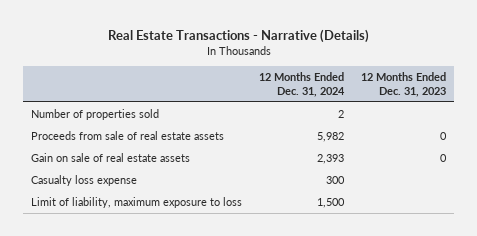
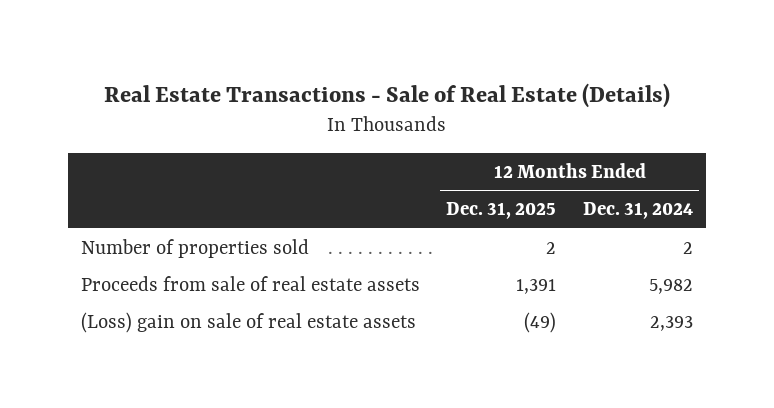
[107,28,369,43] Real Estate Transactions - Narrative (Details) -> [103,82,670,108] Real Estate Transactions - Sale of Real Estate (Details)
[360,71,446,97] 12 Months Ended Dec. 31, 2023 -> none
none -> [446,202,557,220] Dec. 31, 2025
[31,174,138,186] Casualty loss expense -> none
[31,196,243,208] Limit of liability, maximum exposure to loss -> none
[31,152,191,162] Gain on sale of real estate assets -> [80,311,416,333] (Loss) gain on sale of real estate assets

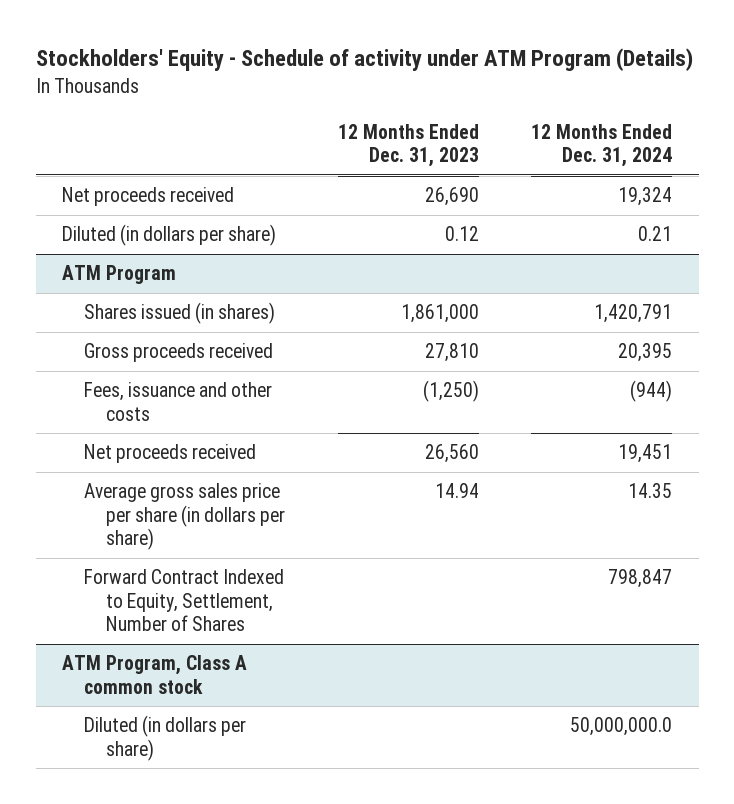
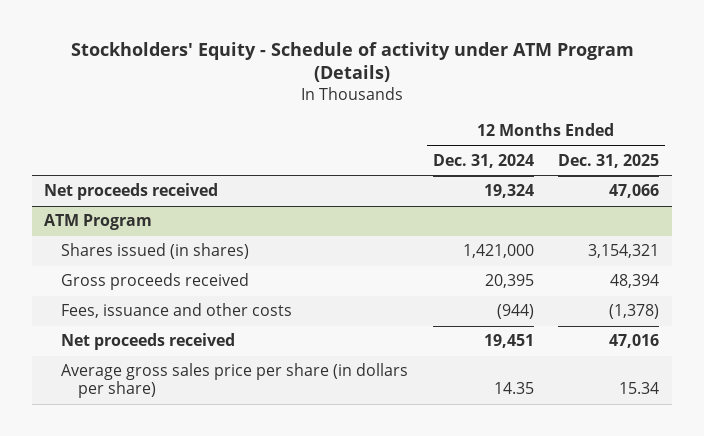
[337,123,479,168] 12 Months Ended Dec. 31, 2023 -> none
none -> [558,153,660,168] Dec. 31, 2025
[62,224,277,247] Diluted (in dollars per share) -> none
[594,304,673,324] 1,420,791 -> [462,244,534,259] 1,421,000
[84,569,285,632] Forward Contract Indexed to Equity, Settlement, Number of Shares -> none
[62,655,248,694] ATM Program, Class A common stock -> none
[84,715,247,761] Diluted (in dollars per share) -> none

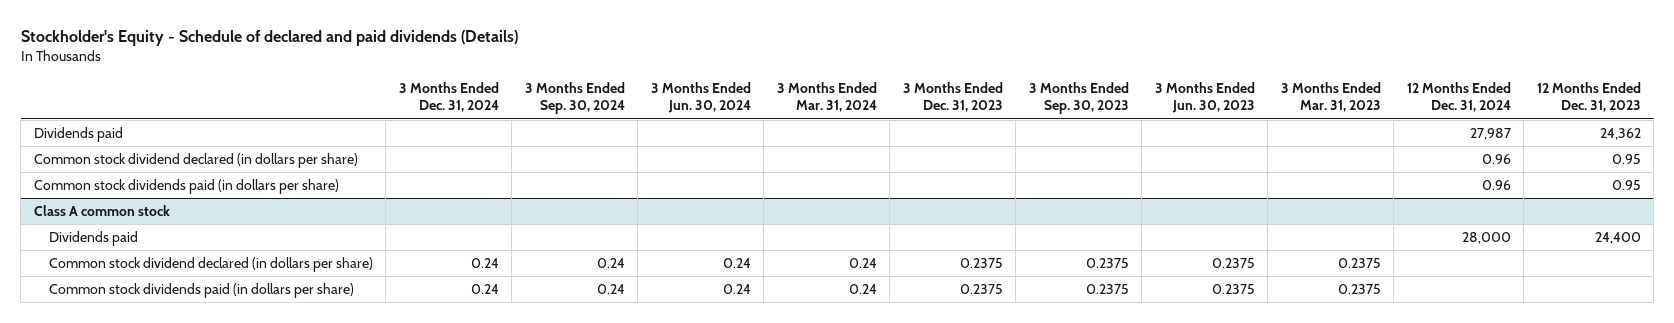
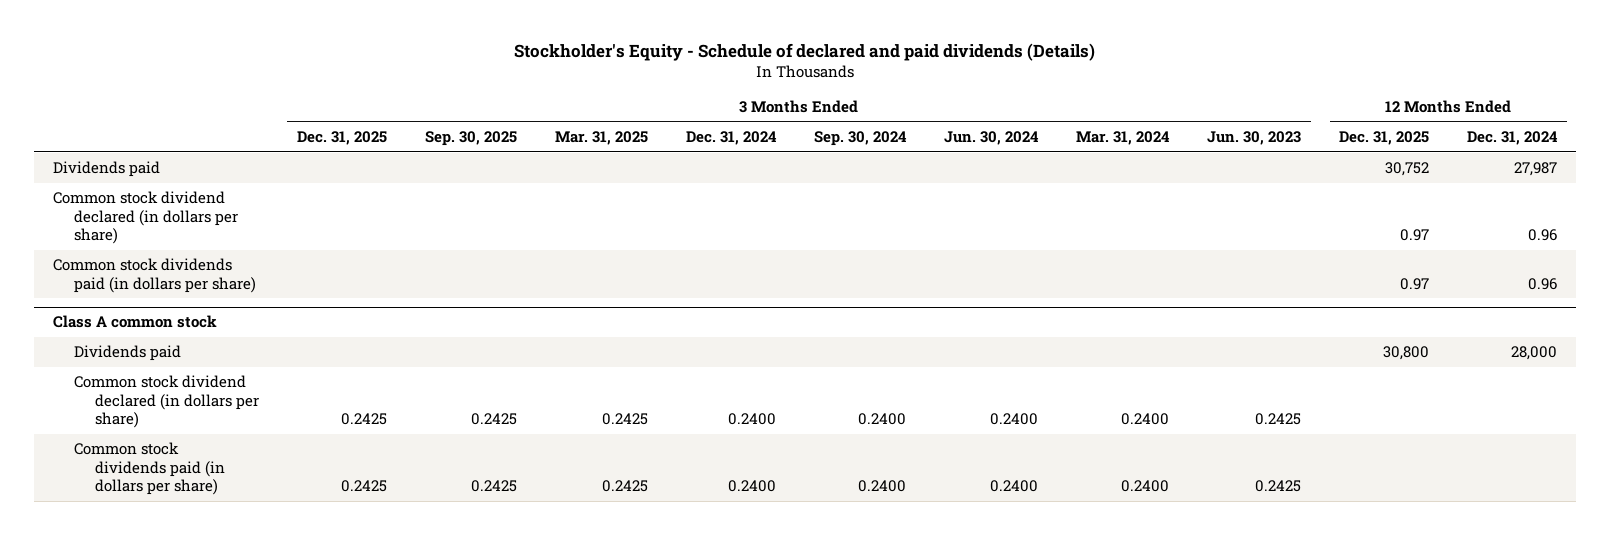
[902,81,1003,113] 3 Months Ended Dec. 31, 2023 -> none
[1028,81,1129,115] 3 Months Ended Sep. 30, 2023 -> none
[1280,81,1381,113] 3 Months Ended Mar. 31, 2023 -> none
[1536,81,1641,113] 12 Months Ended Dec. 31, 2023 -> none
none -> [296,131,387,146] Dec. 31, 2025
none -> [424,131,517,147] Sep. 30, 2025
none -> [555,131,649,146] Mar. 31, 2025
none -> [1339,131,1430,146] Dec. 31, 2025
[470,258,499,269] 0.24 -> [728,413,777,426] 0.2400
[596,258,625,269] 0.24 -> [858,413,907,426] 0.2400
[722,258,751,269] 0.24 -> [990,413,1039,426] 0.2400
[848,258,877,269] 0.24 -> [1121,413,1170,426] 0.2400
[1211,258,1255,269] 0.2375 -> [1255,413,1302,426] 0.2425
[470,284,499,295] 0.24 -> [728,480,777,493] 0.2400
[596,284,625,295] 0.24 -> [858,480,907,493] 0.2400
[722,284,751,295] 0.24 -> [990,480,1039,493] 0.2400
[848,284,877,295] 0.24 -> [1121,480,1170,493] 0.2400
[1211,284,1255,295] 0.2375 -> [1255,480,1302,493] 0.2425

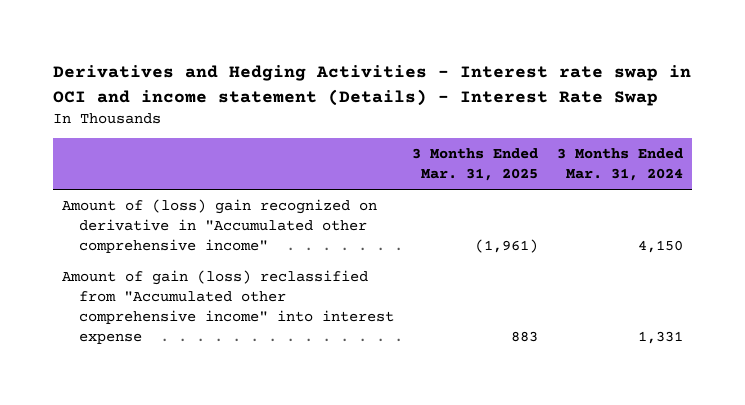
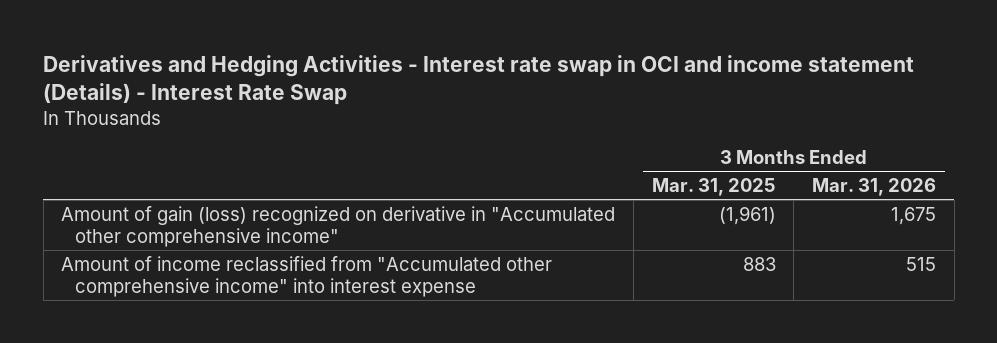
[556,148,683,182] 3 Months Ended Mar. 31, 2024 -> none
none -> [812,177,937,196] Mar. 31, 2026
[62,198,378,254] Amount of (loss) gain recognized on derivative in "Accumulated other comprehensive income" -> [61,205,616,247] Amount of gain (loss) recognized on derivative in "Accumulated other comprehensive income"
[62,269,395,345] Amount of gain (loss) reclassified from "Accumulated other comprehensive income" into interest expense -> [61,255,553,297] Amount of income reclassified from "Accumulated other comprehensive income" into interest expense

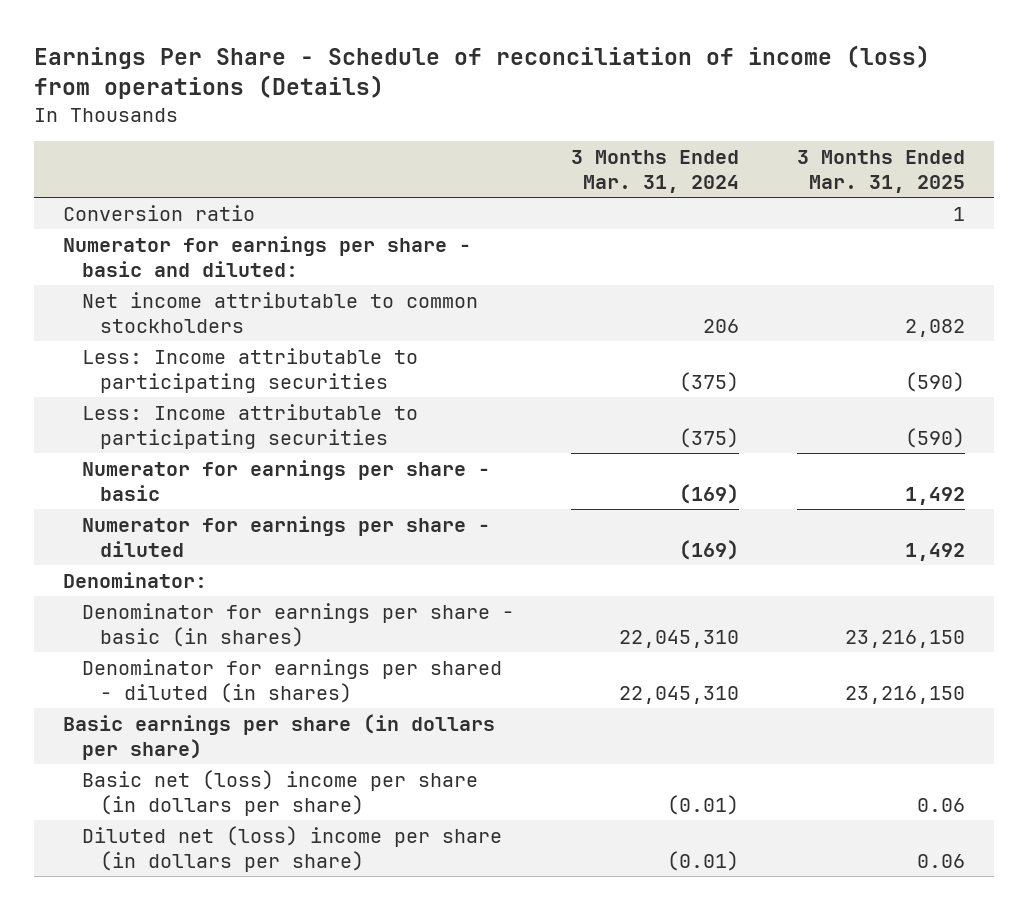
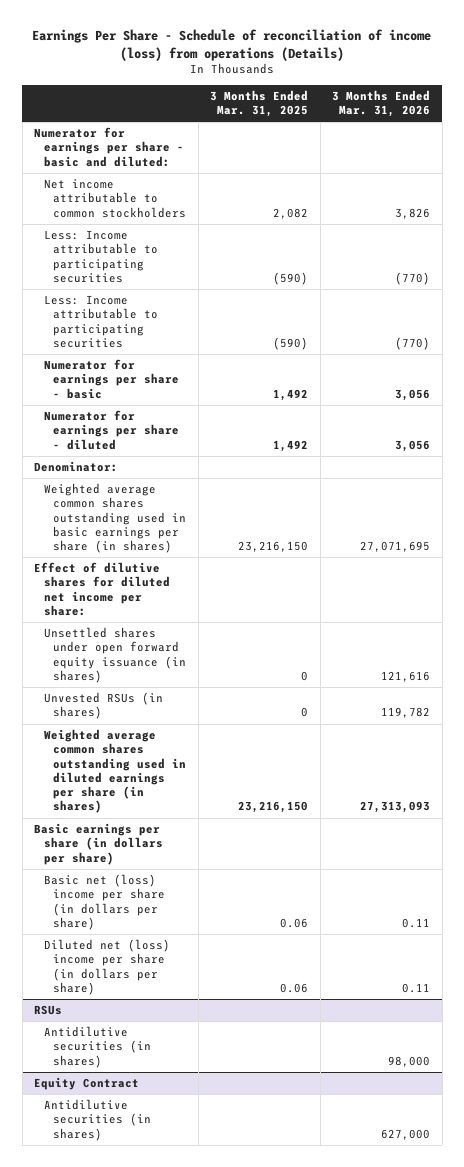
[571,150,740,194] 3 Months Ended Mar. 31, 2024 -> none
none -> [332,90,431,118] 3 Months Ended Mar. 31, 2026
[62,204,255,221] Conversion ratio -> none
[81,602,514,647] Denominator for earnings per share - basic (in shares) -> [43,483,187,554] Weighted average common shares outstanding used in basic earnings per share (in shares)
none -> [34,562,170,616] Effect of dilutive shares for diluted net income per share:
none -> [43,627,187,683] Unsettled shares under open forward equity issuance (in shares)
none -> [43,692,163,720] Unvested RSUs (in shares)
[81,658,502,703] Denominator for earnings per shared - diluted (in shares) -> [43,729,187,814] Weighted average common shares outstanding used in diluted earnings per share (in shares)
none -> [34,1005,63,1016] RSUs
none -> [43,1026,152,1068] Antidilutive securities (in shares)
none -> [34,1077,140,1091] Equity Contract
none -> [43,1099,152,1141] Antidilutive securities (in shares)

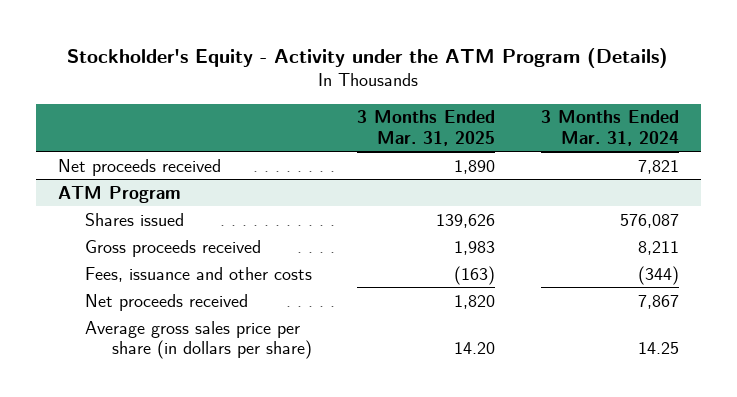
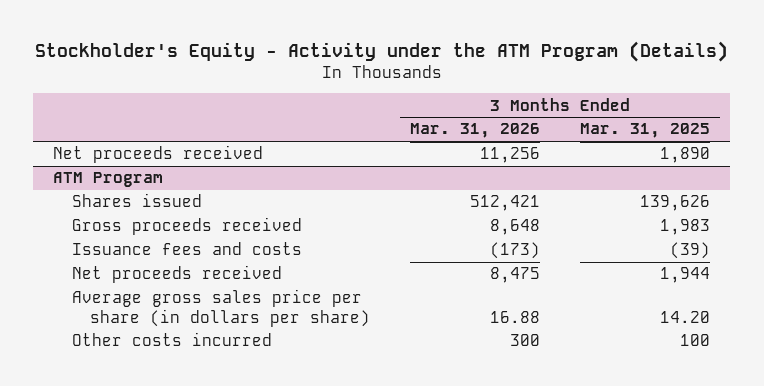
[540,110,679,146] 3 Months Ended Mar. 31, 2024 -> none
none -> [410,123,541,139] Mar. 31, 2026
[85,266,313,282] Fees, issuance and other costs -> [71,242,302,256] Issuance fees and costs
[454,265,496,285] (163) -> [670,242,711,260] (39)
[454,294,496,309] 1,820 -> [660,267,711,284] 1,944
none -> [71,332,272,347] Other costs incurred

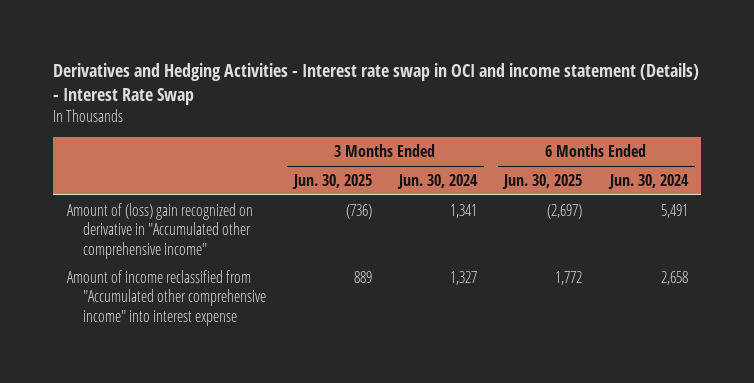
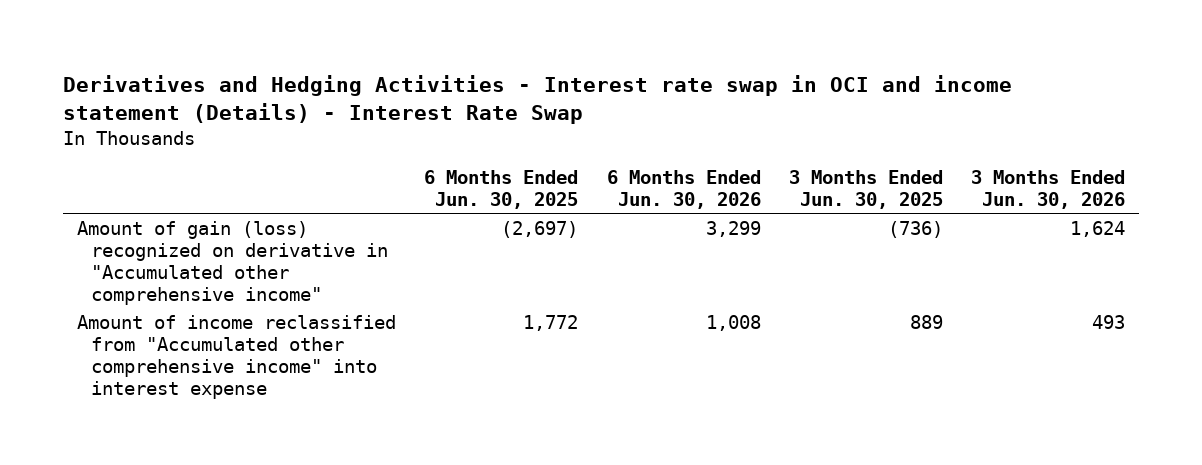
[397,173,479,189] Jun. 30, 2024 -> none
[607,173,689,189] Jun. 30, 2024 -> none
none -> [606,170,761,210] 6 Months Ended Jun. 30, 2026
none -> [970,170,1125,210] 3 Months Ended Jun. 30, 2026
[66,202,253,259] Amount of (loss) gain recognized on derivative in "Accumulated other comprehensive income" -> [77,220,389,305] Amount of gain (loss) recognized on derivative in "Accumulated other comprehensive income"

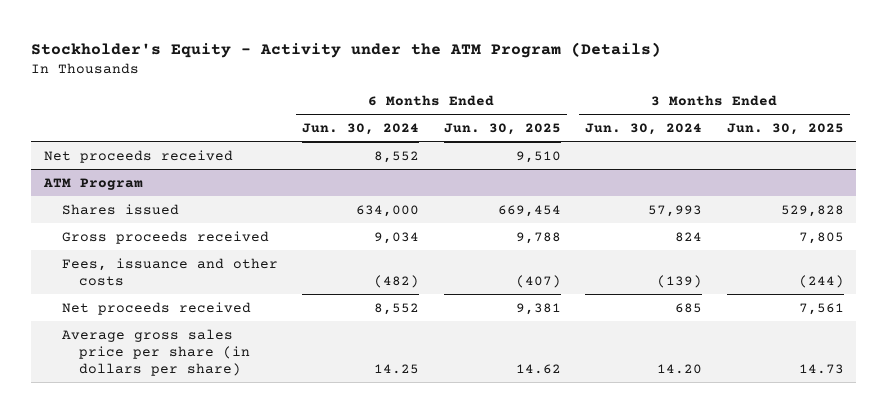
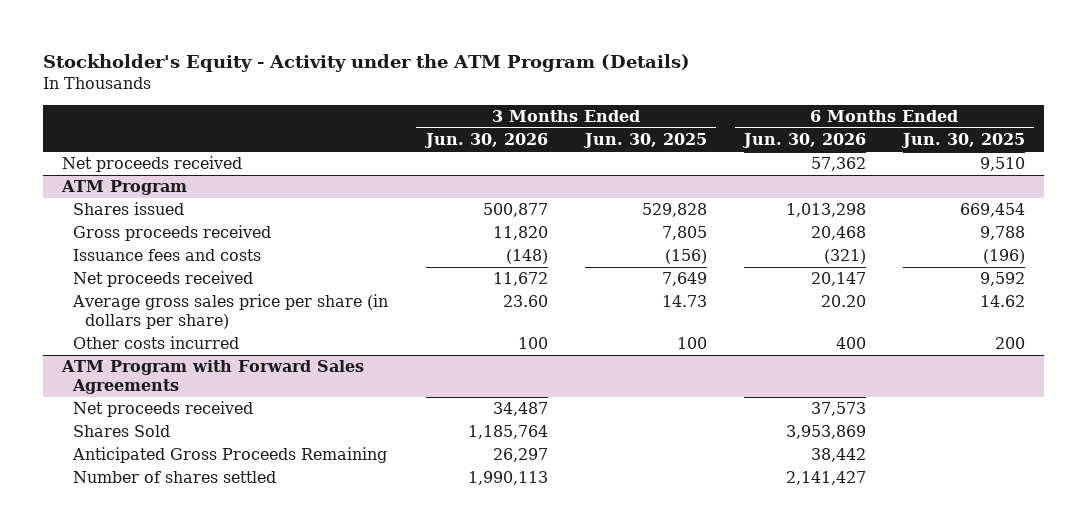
[302,122,420,135] Jun. 30, 2024 -> none
[585,122,703,135] Jun. 30, 2024 -> none
none -> [423,133,548,149] Jun. 30, 2026
none -> [741,133,866,149] Jun. 30, 2026
[61,257,278,286] Fees, issuance and other costs -> [73,249,262,262] Issuance fees and costs
[515,274,561,288] (407) -> [983,249,1026,265] (196)
[798,274,844,288] (244) -> [664,249,707,265] (156)
[515,302,561,315] 9,381 -> [980,272,1026,287] 9,592
[798,302,844,315] 7,561 -> [661,272,707,287] 7,649
none -> [73,336,240,350] Other costs incurred
none -> [61,360,365,394] ATM Program with Forward Sales Agreements
none -> [73,401,254,418] Net proceeds received
none -> [73,425,171,438] Shares Sold
none -> [72,447,388,464] Anticipated Gross Proceeds Remaining
none -> [73,471,277,484] Number of shares settled

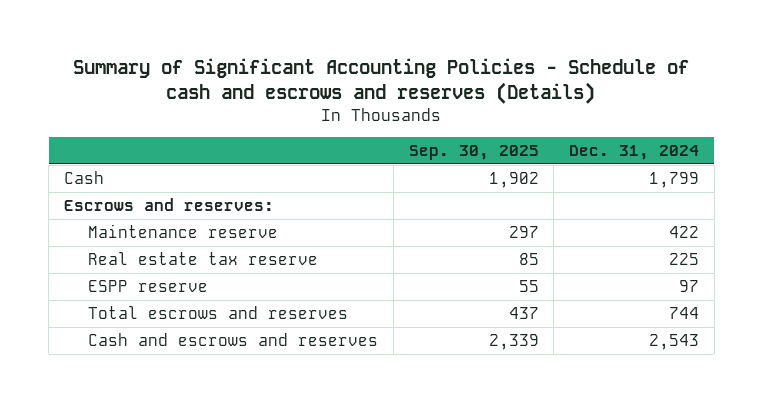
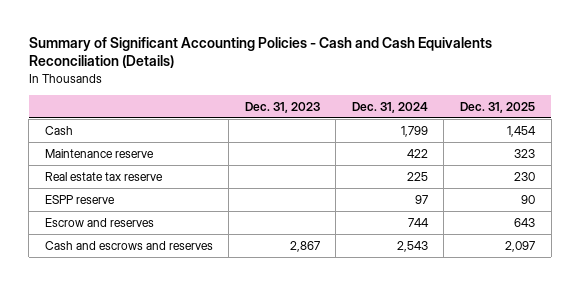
[73,57,690,104] Summary of Significant Accounting Policies - Schedule of cash and escrows and reserves (Details) -> [28,36,492,69] Summary of Significant Accounting Policies - Cash and Cash Equivalents Reconciliation (Details)
[408,145,539,161] Sep. 30, 2025 -> none
none -> [244,101,320,113] Dec. 31, 2023
none -> [460,101,536,113] Dec. 31, 2025
[63,198,274,212] Escrows and reserves: -> none
[88,306,349,320] Total escrows and reserves -> [44,217,154,227] Escrow and reserves

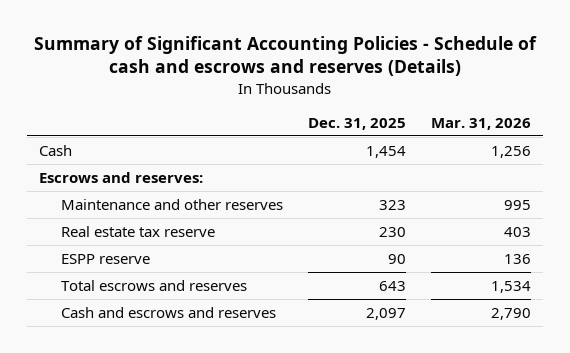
[28,36,492,69] Summary of Significant Accounting Policies - Cash and Cash Equivalents Reconciliation (Details) -> [33,35,537,77] Summary of Significant Accounting Policies - Schedule of cash and escrows and reserves (Details)
[244,101,320,113] Dec. 31, 2023 -> none
[351,101,428,113] Dec. 31, 2024 -> none
none -> [430,117,531,130] Mar. 31, 2026
none -> [39,172,204,184] Escrows and reserves:
[44,148,154,158] Maintenance reserve -> [60,199,283,211] Maintenance and other reserves
[44,217,154,227] Escrow and reserves -> [60,280,247,292] Total escrows and reserves

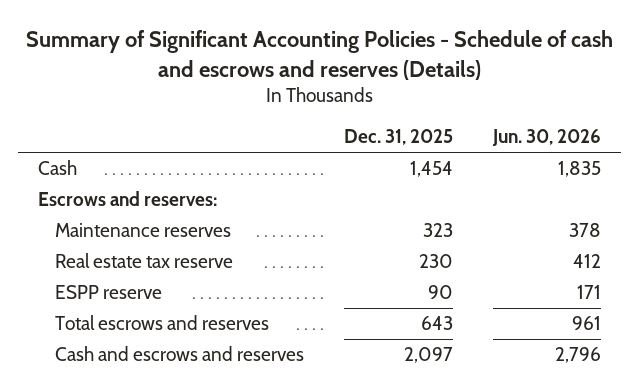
[430,117,531,130] Mar. 31, 2026 -> none
none -> [492,129,602,147] Jun. 30, 2026
[60,199,283,211] Maintenance and other reserves -> [54,223,231,238] Maintenance reserves

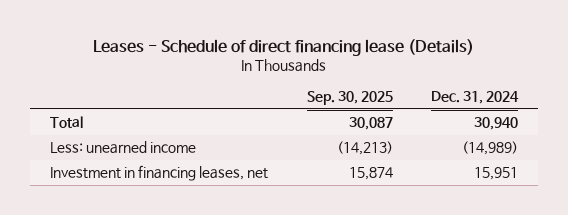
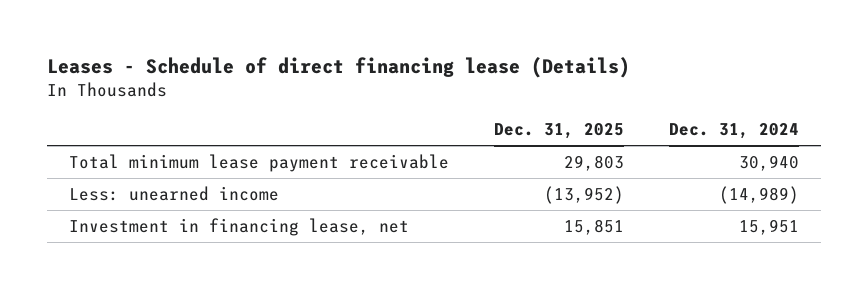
[306,91,393,106] Sep. 30, 2025 -> none
none -> [493,123,624,140] Dec. 31, 2025
[49,116,83,129] Total -> [69,154,450,173] Total minimum lease payment receivable
[49,165,268,182] Investment in financing leases, net -> [69,218,410,237] Investment in financing lease, net

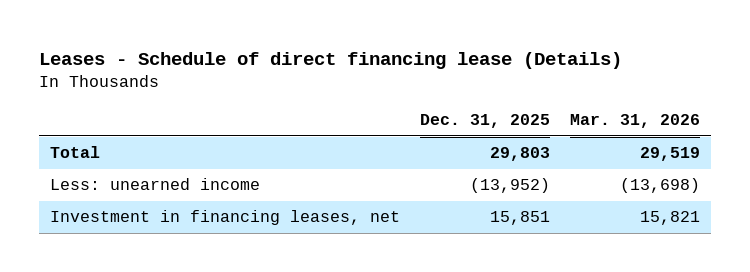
[668,123,799,140] Dec. 31, 2024 -> none
none -> [570,114,701,129] Mar. 31, 2026
[69,154,450,173] Total minimum lease payment receivable -> [49,146,100,159] Total
[69,218,410,237] Investment in financing lease, net -> [49,210,400,226] Investment in financing leases, net

